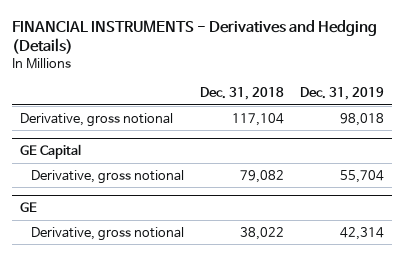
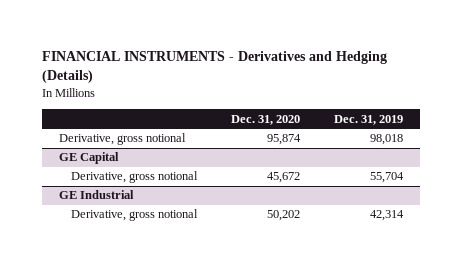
[199,87,284,101] Dec. 31, 2018 -> none
none -> [230,114,300,125] Dec. 31, 2020
[20,201,38,212] GE -> [59,190,135,200] GE Industrial

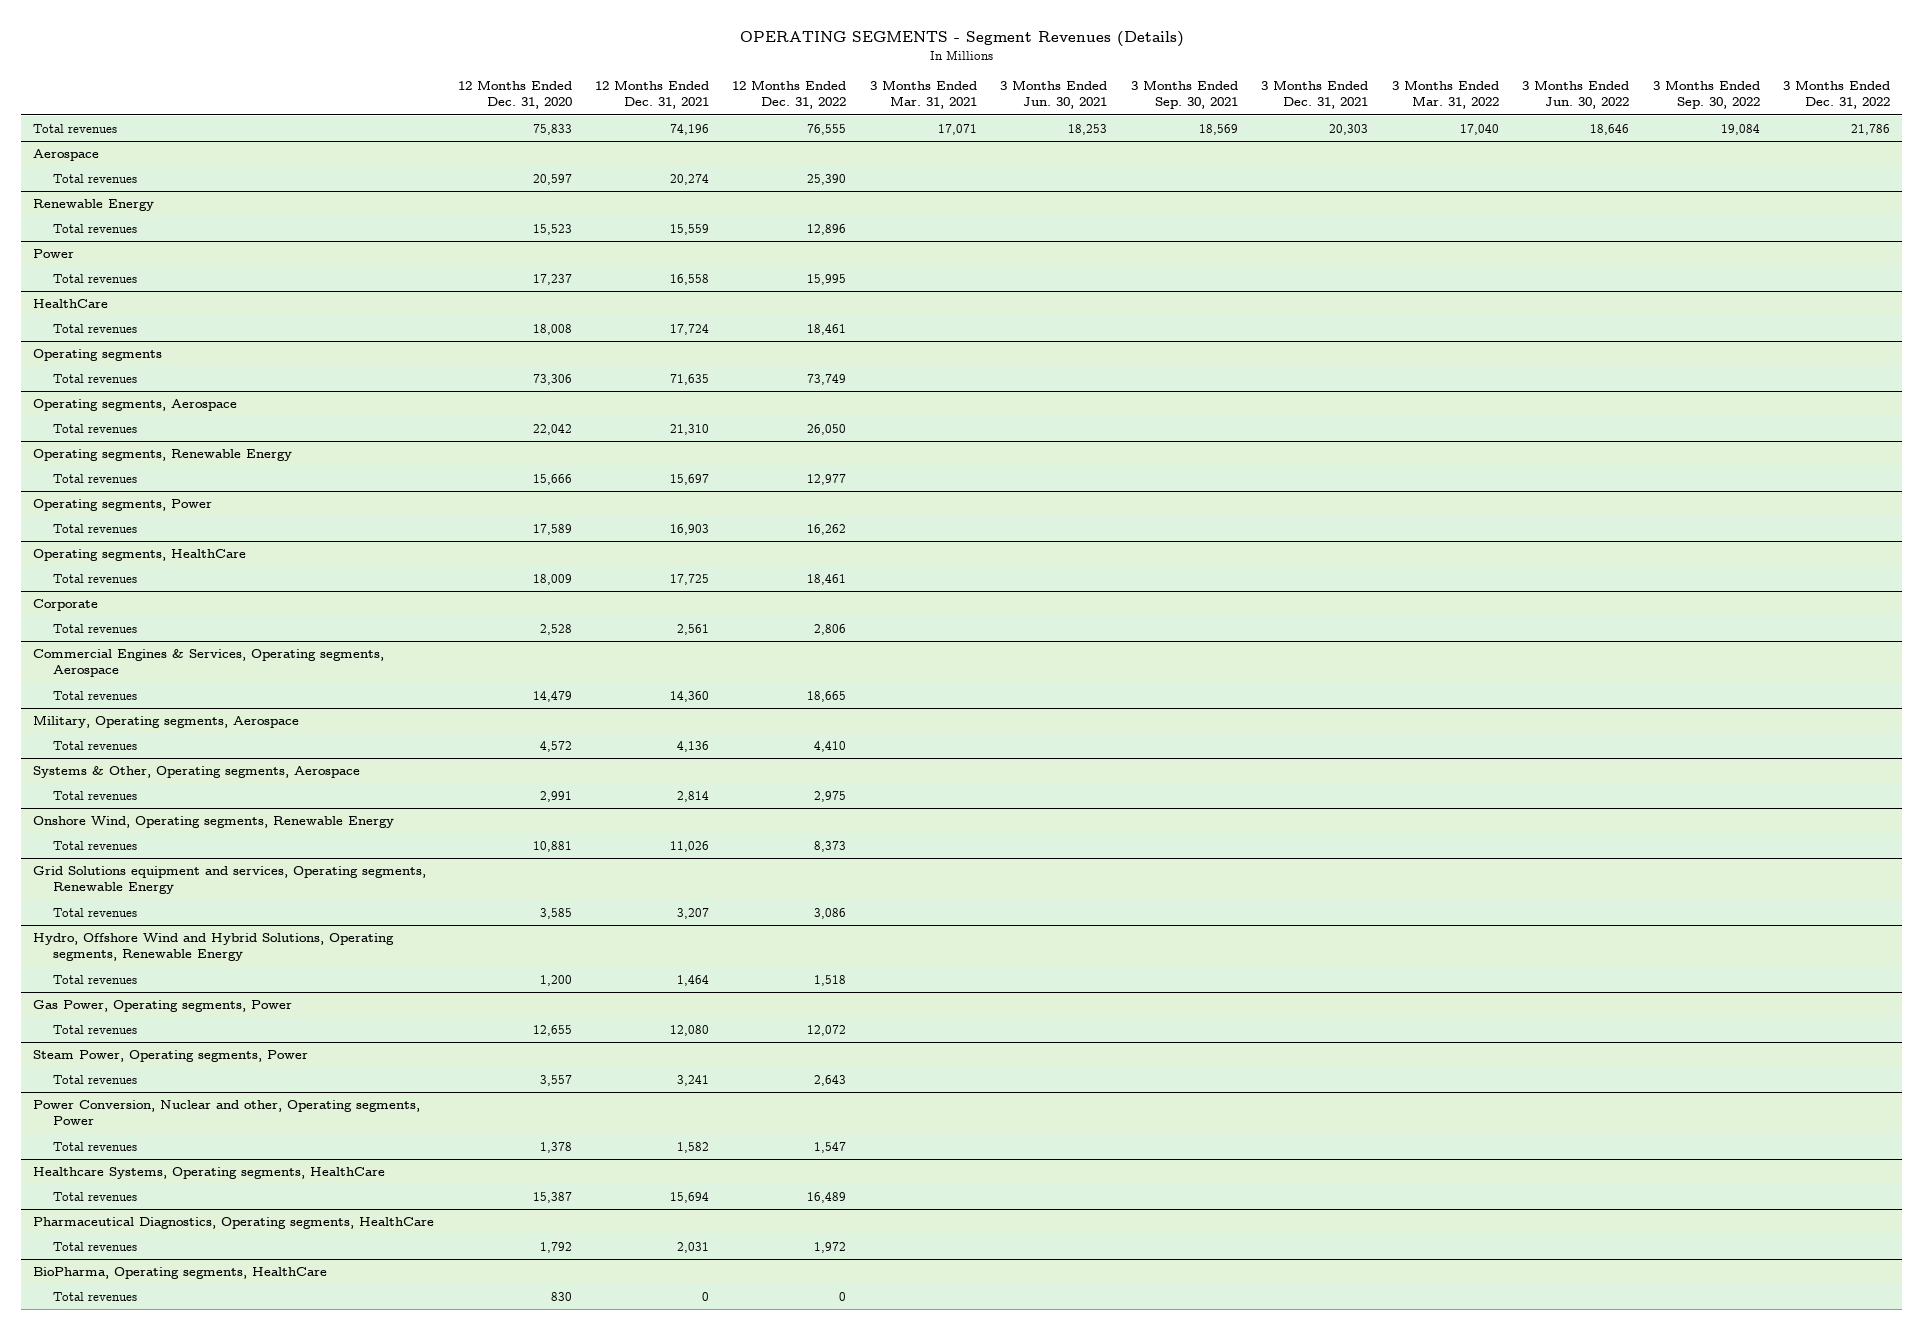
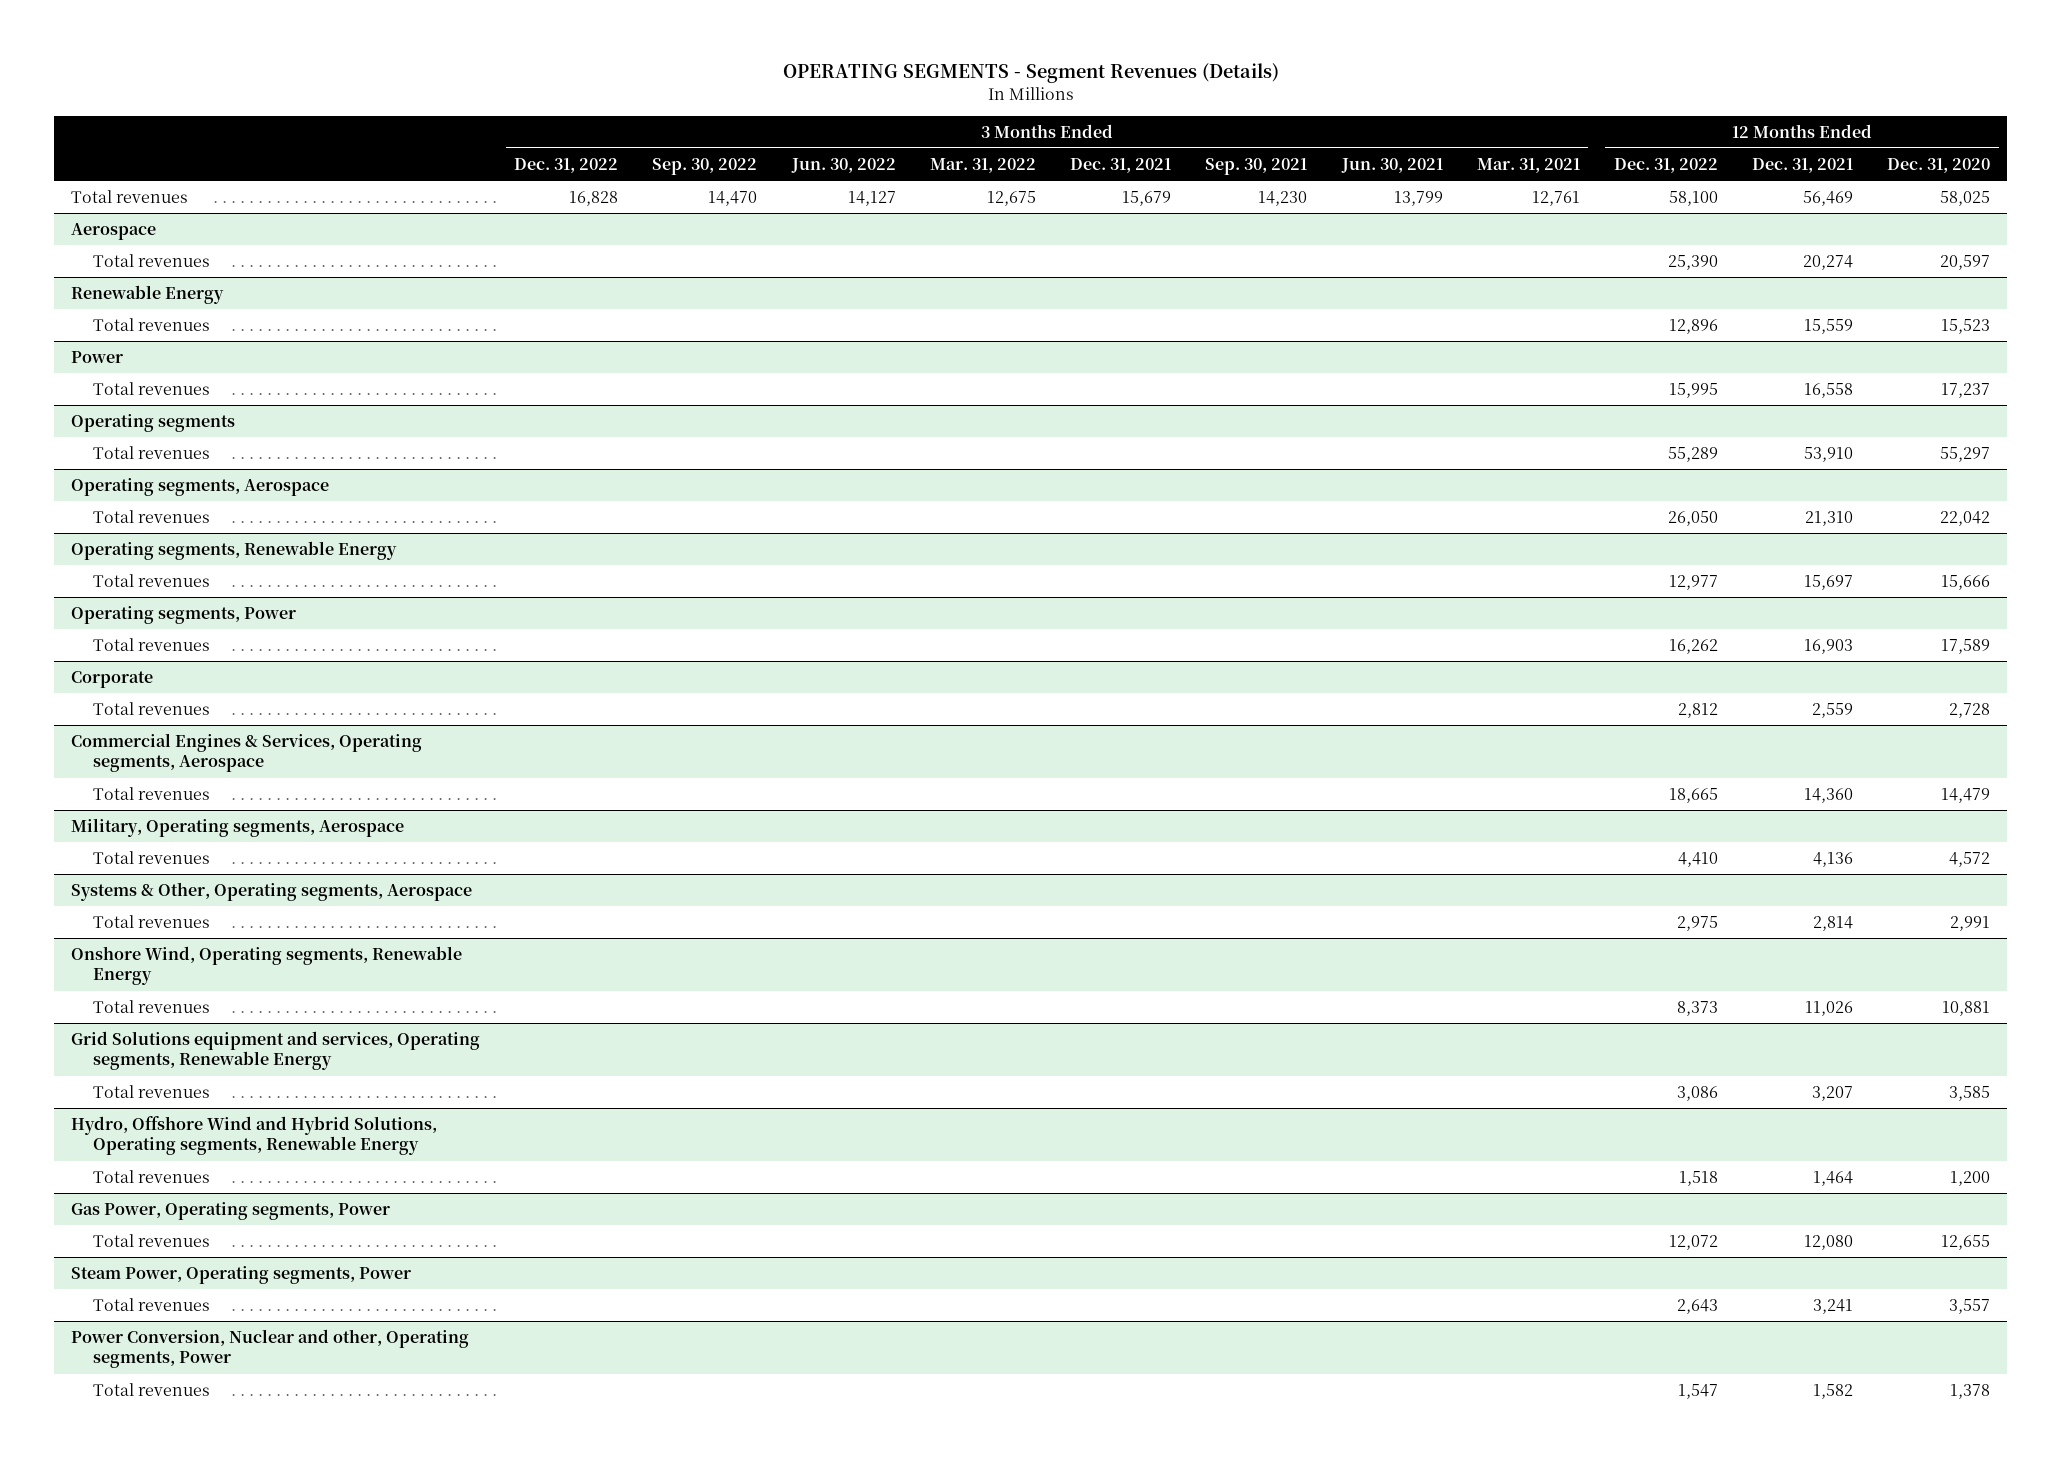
[532,124,572,136] 75,833 -> [1940,190,1991,206] 58,025
[670,124,710,136] 74,196 -> [1803,190,1854,206] 56,469
[807,124,847,136] 76,555 -> [1668,190,1718,206] 58,100
[937,124,977,136] 17,071 -> [1531,190,1580,206] 12,761
[1068,124,1108,136] 18,253 -> [1393,190,1443,206] 13,799
[1198,124,1238,136] 18,569 -> [1258,190,1308,206] 14,230
[1329,124,1369,136] 20,303 -> [1122,190,1172,206] 15,679
[1459,124,1499,136] 17,040 -> [986,190,1036,206] 12,675
[1590,124,1630,136] 18,646 -> [847,190,896,206] 14,127
[1720,124,1760,136] 19,084 -> [708,190,758,206] 14,470
[1850,124,1890,136] 21,786 -> [569,190,619,206] 16,828
[33,299,109,309] HealthCare -> none
[52,324,137,334] Total revenues -> none
[532,374,572,386] 73,306 -> [1940,446,1991,462] 55,297
[670,374,710,386] 71,635 -> [1804,446,1854,462] 53,910
[807,374,847,386] 73,749 -> [1667,446,1718,462] 55,289
[33,549,247,562] Operating segments, HealthCare -> none
[52,574,137,584] Total revenues -> none
[539,624,572,636] 2,528 -> [1949,702,1991,718] 2,728
[677,624,710,636] 2,561 -> [1812,702,1854,718] 2,559
[814,624,847,636] 2,806 -> [1677,702,1718,718] 2,812
[33,1167,386,1180] Healthcare Systems, Operating segments, HealthCare -> none
[52,1192,137,1202] Total revenues -> none
[33,1217,435,1230] Pharmaceutical Diagnostics, Operating segments, HealthCare -> none
[52,1242,137,1252] Total revenues -> none
[33,1267,328,1280] BioPharma, Operating segments, HealthCare -> none
[52,1292,137,1302] Total revenues -> none

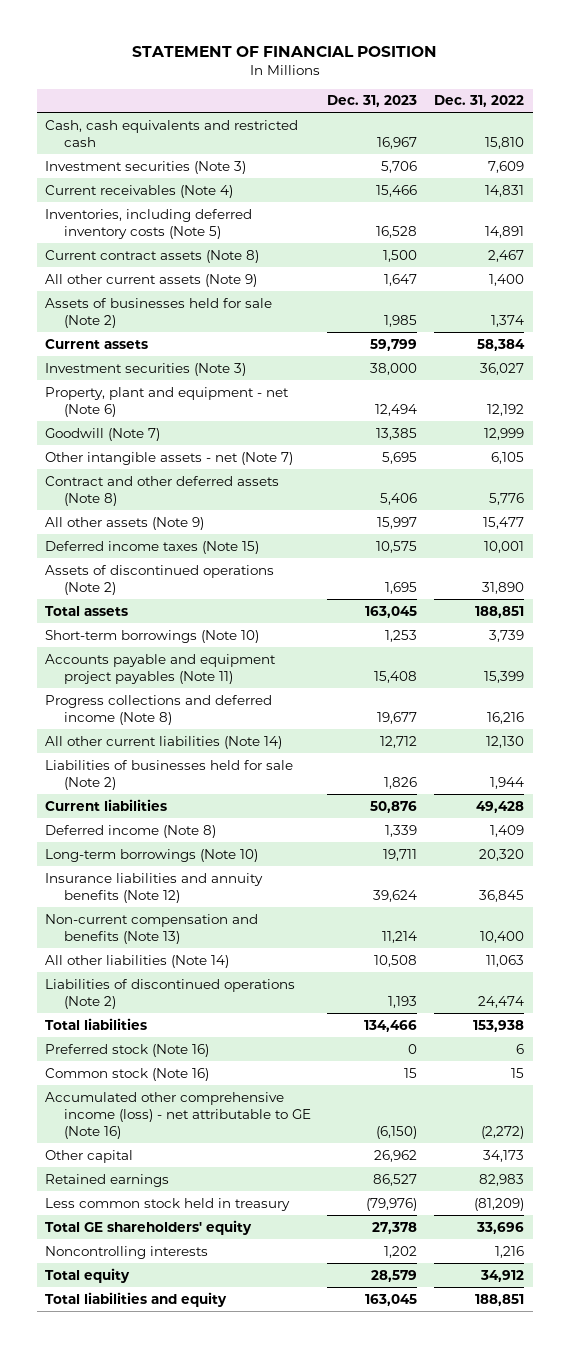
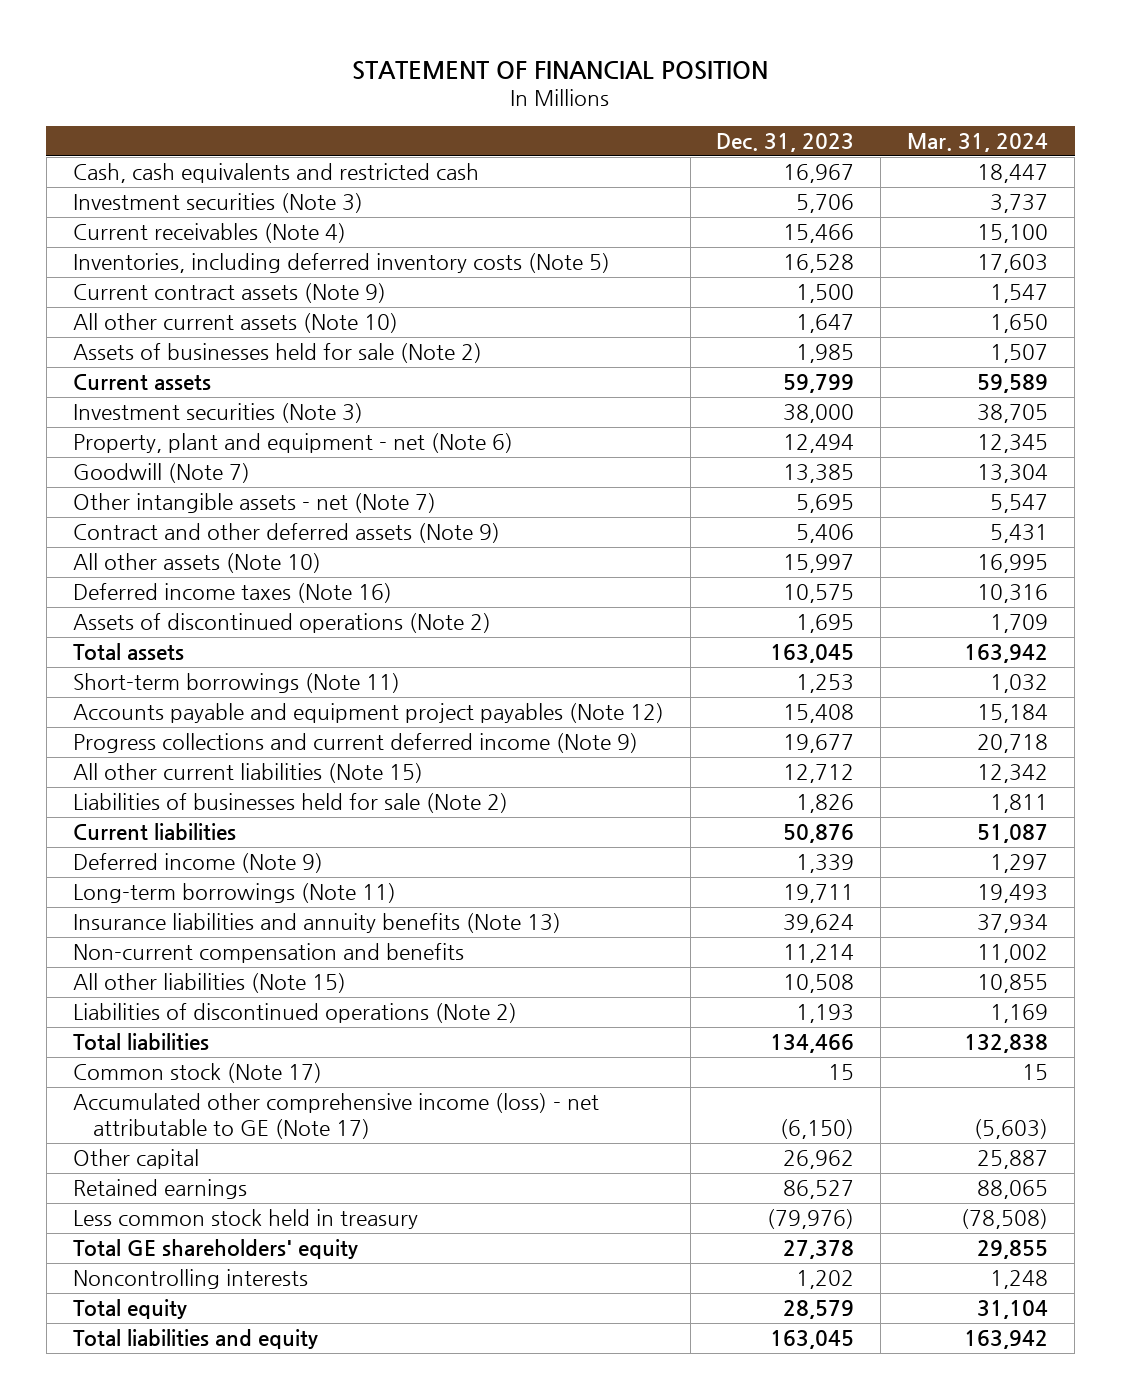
[434,95,525,108] Dec. 31, 2022 -> none
none -> [907,132,1049,152] Mar. 31, 2024
[44,249,259,263] Current contract assets (Note 8) -> [72,283,386,304] Current contract assets (Note 9)
[44,273,257,287] All other current assets (Note 9) -> [72,313,398,334] All other current assets (Note 10)
[44,475,279,506] Contract and other deferred assets (Note 8) -> [72,523,500,544] Contract and other deferred assets (Note 9)
[44,516,204,530] All other assets (Note 9) -> [72,553,321,574] All other assets (Note 10)
[44,540,259,554] Deferred income taxes (Note 15) -> [72,583,392,604] Deferred income taxes (Note 16)
[44,629,259,643] Short-term borrowings (Note 10) -> [72,673,400,694] Short-term borrowings (Note 11)
[44,653,276,684] Accounts payable and equipment project payables (Note 11) -> [72,703,664,724] Accounts payable and equipment project payables (Note 12)
[44,694,272,725] Progress collections and deferred income (Note 8) -> [72,733,638,754] Progress collections and current deferred income (Note 9)
[44,735,282,749] All other current liabilities (Note 14) -> [72,763,423,784] All other current liabilities (Note 15)
[44,824,216,838] Deferred income (Note 8) -> [72,853,323,874] Deferred income (Note 9)
[44,848,258,862] Long-term borrowings (Note 10) -> [72,883,396,904] Long-term borrowings (Note 11)
[44,872,263,903] Insurance liabilities and annuity benefits (Note 12) -> [72,913,561,934] Insurance liabilities and annuity benefits (Note 13)
[44,913,258,944] Non-current compensation and benefits (Note 13) -> [72,943,464,964] Non-current compensation and benefits
[44,954,229,968] All other liabilities (Note 14) -> [72,973,346,994] All other liabilities (Note 15)
[44,1043,209,1057] Preferred stock (Note 16) -> none
[44,1067,209,1081] Common stock (Note 16) -> [72,1063,322,1084] Common stock (Note 17)
[44,1091,311,1139] Accumulated other comprehensive income (loss) - net attributable to GE (Note 16) -> [72,1093,599,1139] Accumulated other comprehensive income (loss) - net attributable to GE (Note 17)

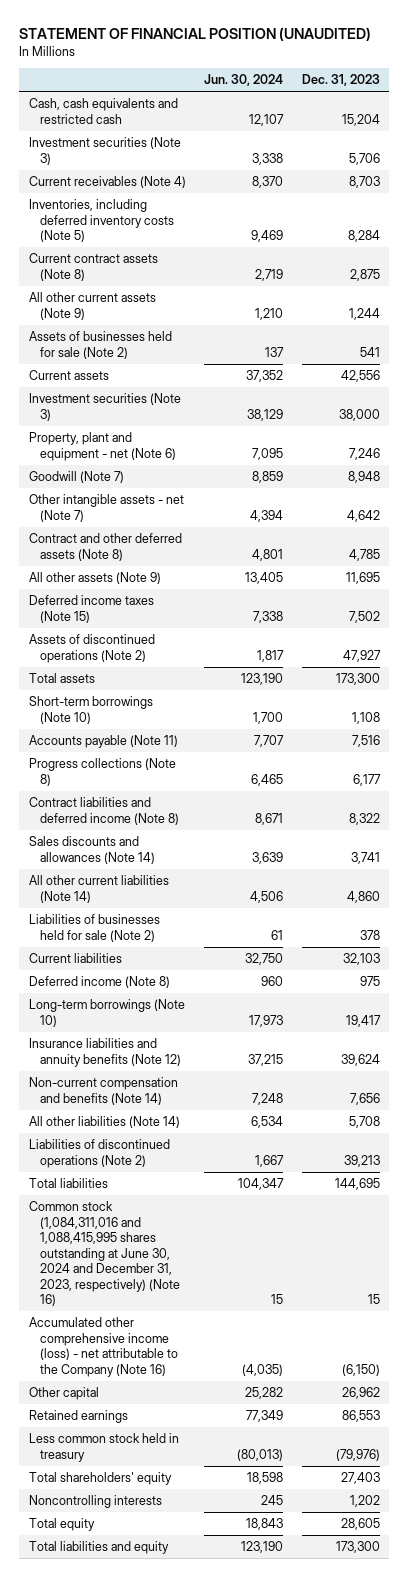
[352,60,769,80] STATEMENT OF FINANCIAL POSITION -> [19,26,372,41] STATEMENT OF FINANCIAL POSITION (UNAUDITED)
[907,132,1049,152] Mar. 31, 2024 -> none
none -> [204,74,284,87] Jun. 30, 2024
[783,164,855,184] 16,967 -> [341,113,380,126] 15,204
[783,224,855,244] 15,466 -> [348,176,380,189] 8,703
[783,254,855,274] 16,528 -> [347,230,380,243] 8,284
[72,283,386,304] Current contract assets (Note 9) -> [28,253,158,281] Current contract assets (Note 8)
[796,284,855,304] 1,500 -> [349,268,380,281] 2,875
[72,313,398,334] All other current assets (Note 10) -> [28,292,156,320] All other current assets (Note 9)
[796,314,855,334] 1,647 -> [348,307,380,320] 1,244
[796,344,855,364] 1,985 -> [359,346,380,357] 541
[783,374,855,394] 59,799 -> [340,370,380,383] 42,556
[72,703,664,724] Accounts payable and equipment project payables (Note 12) -> none
[783,434,855,454] 12,494 -> [348,447,380,460] 7,246
[783,464,855,484] 13,385 -> [347,471,380,484] 8,948
[796,494,855,514] 5,695 -> [346,509,380,522] 4,642
[72,523,500,544] Contract and other deferred assets (Note 9) -> [28,533,182,561] Contract and other deferred assets (Note 8)
[796,524,855,544] 5,406 -> [348,548,380,561] 4,785
[72,553,321,574] All other assets (Note 10) -> [28,572,161,585] All other assets (Note 9)
[783,554,855,574] 15,997 -> [345,572,380,585] 11,695
[72,583,392,604] Deferred income taxes (Note 16) -> [28,595,154,623] Deferred income taxes (Note 15)
[783,584,855,604] 10,575 -> [348,610,380,623] 7,502
[796,614,855,634] 1,695 -> [342,649,381,662] 47,927
[770,644,855,664] 163,045 -> [335,673,380,686] 173,300
[72,673,400,694] Short-term borrowings (Note 11) -> [28,696,153,724] Short-term borrowings (Note 10)
[796,674,855,694] 1,253 -> [351,711,380,724] 1,108
none -> [28,735,178,749] Accounts payable (Note 11)
none -> [28,758,176,786] Progress collections (Note 8)
[72,733,638,754] Progress collections and current deferred income (Note 9) -> [28,797,179,825] Contract liabilities and deferred income (Note 8)
[783,734,855,754] 19,677 -> [348,812,380,825] 8,322
none -> [28,836,155,864] Sales discounts and allowances (Note 14)
[72,763,423,784] All other current liabilities (Note 15) -> [28,875,169,903] All other current liabilities (Note 14)
[783,764,855,784] 12,712 -> [346,890,380,903] 4,860
[796,794,855,814] 1,826 -> [359,929,380,940] 378
[783,824,855,844] 50,876 -> [342,953,380,966] 32,103
[72,853,323,874] Deferred income (Note 9) -> [28,976,170,989] Deferred income (Note 8)
[796,854,855,874] 1,339 -> [359,976,380,987] 975
[72,883,396,904] Long-term borrowings (Note 11) -> [28,999,185,1027] Long-term borrowings (Note 10)
[783,884,855,904] 19,711 -> [345,1014,381,1027] 19,417
[72,913,561,934] Insurance liabilities and annuity benefits (Note 13) -> [28,1038,181,1067] Insurance liabilities and annuity benefits (Note 12)
[72,943,464,964] Non-current compensation and benefits -> [28,1077,178,1105] Non-current compensation and benefits (Note 14)
[783,944,855,964] 11,214 -> [349,1092,380,1105] 7,656
[72,973,346,994] All other liabilities (Note 15) -> [28,1116,180,1129] All other liabilities (Note 14)
[783,974,855,994] 10,508 -> [348,1116,380,1129] 5,708
[796,1004,855,1024] 1,193 -> [343,1154,380,1167] 39,213
[770,1034,855,1054] 134,466 -> [334,1178,380,1191] 144,695
[72,1063,322,1084] Common stock (Note 17) -> [28,1201,180,1307] Common stock (1,084,311,016 and 1,088,415,995 shares outstanding at June 30, 2024 and December 31, 2023, respectively) (Note 16)
[72,1093,599,1139] Accumulated other comprehensive income (loss) - net attributable to GE (Note 17) -> [28,1317,178,1377] Accumulated other comprehensive income (loss) - net attributable to the Company (Note 16)
[783,1180,855,1200] 86,527 -> [341,1410,380,1423] 86,553
[72,1239,358,1260] Total GE shareholders' equity -> [28,1472,172,1486] Total shareholders' equity
[783,1240,855,1260] 27,378 -> [340,1472,380,1485] 27,403
[783,1300,855,1320] 28,579 -> [340,1518,380,1531] 28,605
[770,1330,855,1350] 163,045 -> [335,1541,380,1554] 173,300

